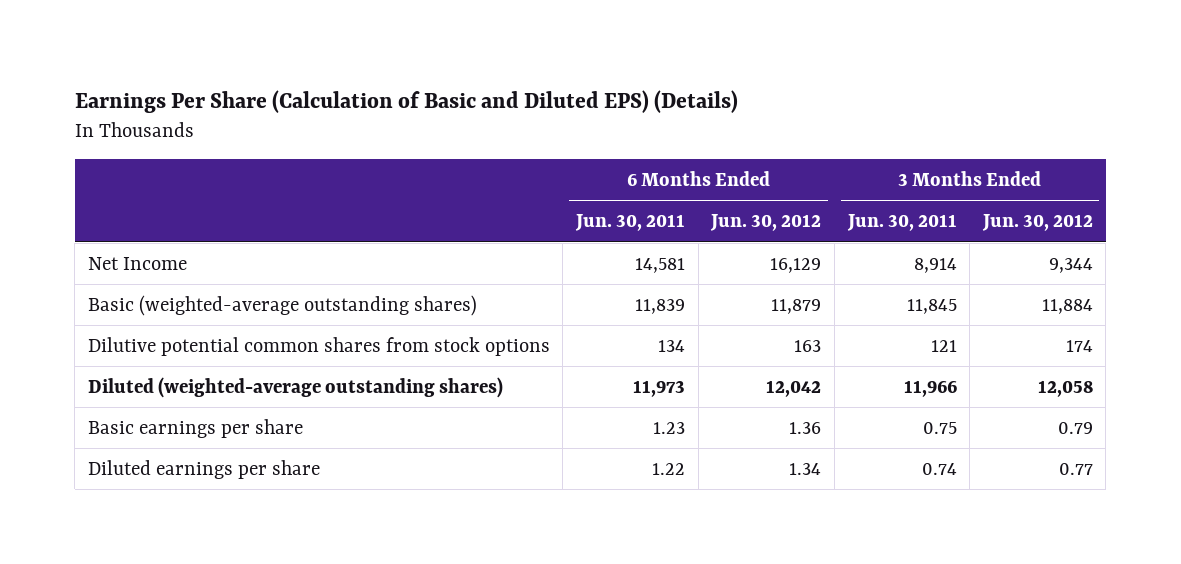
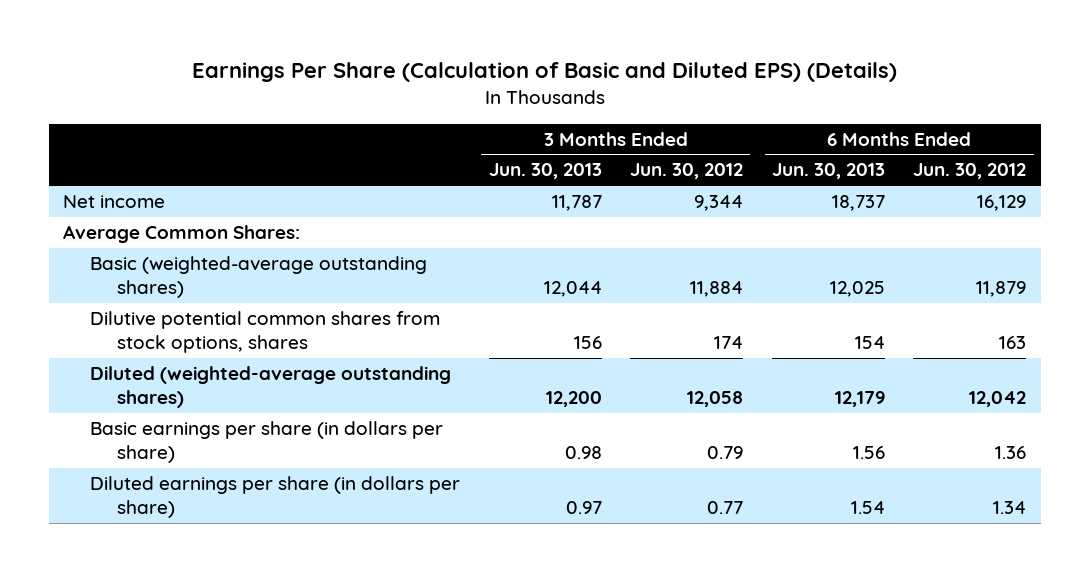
[575,214,686,232] Jun. 30, 2011 -> none
[846,214,957,232] Jun. 30, 2011 -> none
none -> [488,163,602,180] Jun. 30, 2013
none -> [771,163,885,180] Jun. 30, 2013
[87,256,187,270] Net Income -> [63,195,166,209] Net income
none -> [63,225,301,244] Average Common Shares:
[87,336,550,356] Dilutive potential common shares from stock options -> [89,311,440,354] Dilutive potential common shares from stock options, shares
[87,418,303,438] Basic earnings per share -> [89,421,443,464] Basic earnings per share (in dollars per share)
[87,459,320,479] Diluted earnings per share -> [89,476,460,519] Diluted earnings per share (in dollars per share)

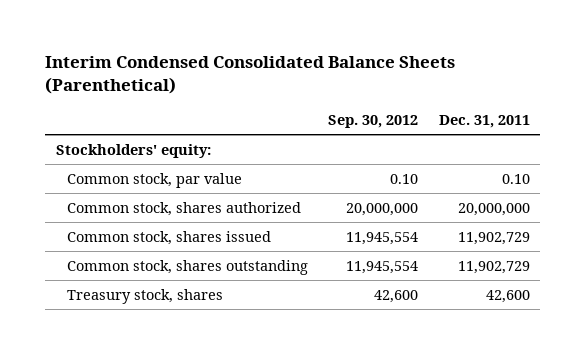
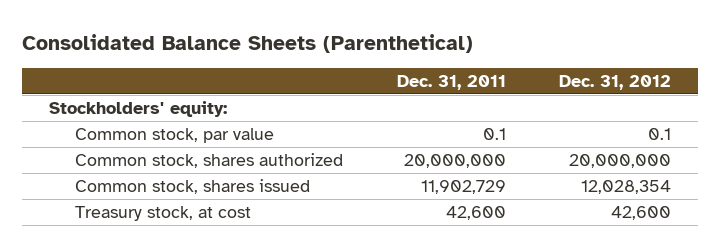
[45,56,456,95] Interim Condensed Consolidated Balance Sheets (Parenthetical) -> [21,34,473,54] Consolidated Balance Sheets (Parenthetical)
[328,115,419,129] Sep. 30, 2012 -> none
none -> [559,75,672,91] Dec. 31, 2012
[501,173,530,184] 0.10 -> [482,127,506,140] 0.1
[66,259,308,275] Common stock, shares outstanding -> none
[66,288,223,304] Treasury stock, shares -> [75,205,252,221] Treasury stock, at cost

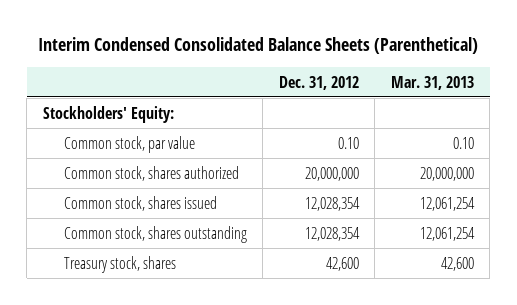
[21,34,473,54] Consolidated Balance Sheets (Parenthetical) -> [38,37,479,55] Interim Condensed Consolidated Balance Sheets (Parenthetical)
[396,75,506,91] Dec. 31, 2011 -> none
none -> [390,75,474,90] Mar. 31, 2013
[48,100,227,117] Stockholders' equity: -> [42,105,174,123] Stockholders' Equity:
[648,127,672,140] 0.1 -> [337,136,359,149] 0.10
none -> [63,225,247,243] Common stock, shares outstanding
[75,205,252,221] Treasury stock, at cost -> [63,255,176,273] Treasury stock, shares

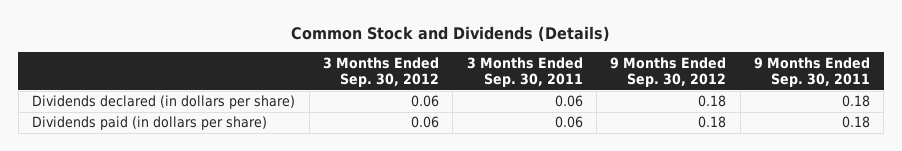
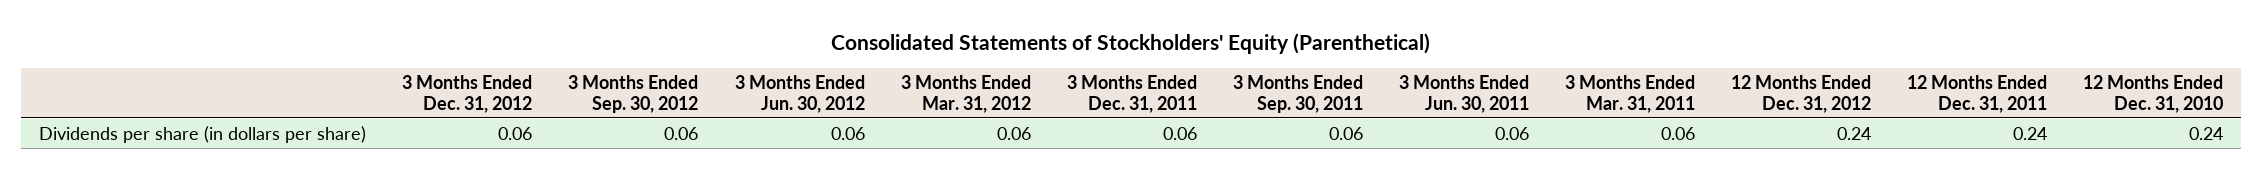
[291,26,611,43] Common Stock and Dividends (Details) -> [831,32,1431,54] Consolidated Statements of Stockholders' Equity (Parenthetical)
[610,56,727,88] 9 Months Ended Sep. 30, 2012 -> none
[753,56,870,88] 9 Months Ended Sep. 30, 2011 -> none
none -> [402,74,533,113] 3 Months Ended Dec. 31, 2012
none -> [734,74,865,113] 3 Months Ended Jun. 30, 2012
none -> [900,74,1031,113] 3 Months Ended Mar. 31, 2012
none -> [1066,74,1197,113] 3 Months Ended Dec. 31, 2011
none -> [1398,74,1529,113] 3 Months Ended Jun. 30, 2011
none -> [1564,74,1695,113] 3 Months Ended Mar. 31, 2011
none -> [1730,74,1871,113] 12 Months Ended Dec. 31, 2012
none -> [1906,74,2047,113] 12 Months Ended Dec. 31, 2011
none -> [2082,74,2223,113] 12 Months Ended Dec. 31, 2010
[32,116,268,131] Dividends paid (in dollars per share) -> none
[32,95,296,110] Dividends declared (in dollars per share) -> [39,125,367,143] Dividends per share (in dollars per share)

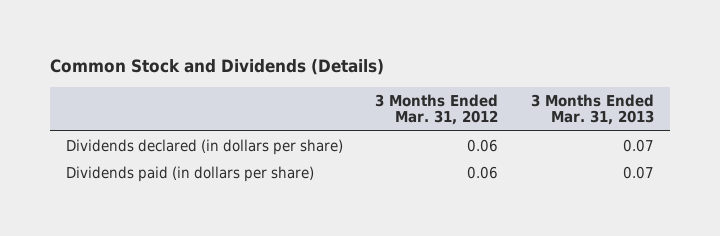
[831,32,1431,54] Consolidated Statements of Stockholders' Equity (Parenthetical) -> [49,59,384,76] Common Stock and Dividends (Details)
[402,74,533,113] 3 Months Ended Dec. 31, 2012 -> none
[568,74,699,113] 3 Months Ended Sep. 30, 2012 -> none
[734,74,865,113] 3 Months Ended Jun. 30, 2012 -> none
[1066,74,1197,113] 3 Months Ended Dec. 31, 2011 -> none
[1232,74,1363,113] 3 Months Ended Sep. 30, 2011 -> none
[1398,74,1529,113] 3 Months Ended Jun. 30, 2011 -> none
[1564,74,1695,113] 3 Months Ended Mar. 31, 2011 -> none
[1730,74,1871,113] 12 Months Ended Dec. 31, 2012 -> none
[1906,74,2047,113] 12 Months Ended Dec. 31, 2011 -> none
[2082,74,2223,113] 12 Months Ended Dec. 31, 2010 -> none
none -> [531,93,655,126] 3 Months Ended Mar. 31, 2013
[39,125,367,143] Dividends per share (in dollars per share) -> [65,138,343,155] Dividends declared (in dollars per share)
none -> [65,165,314,182] Dividends paid (in dollars per share)

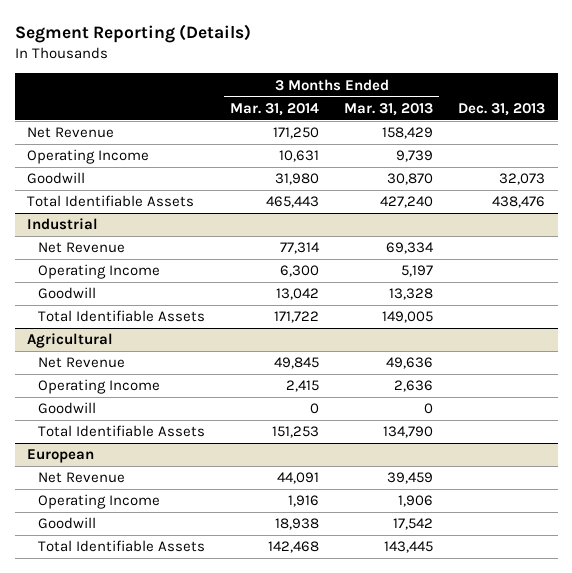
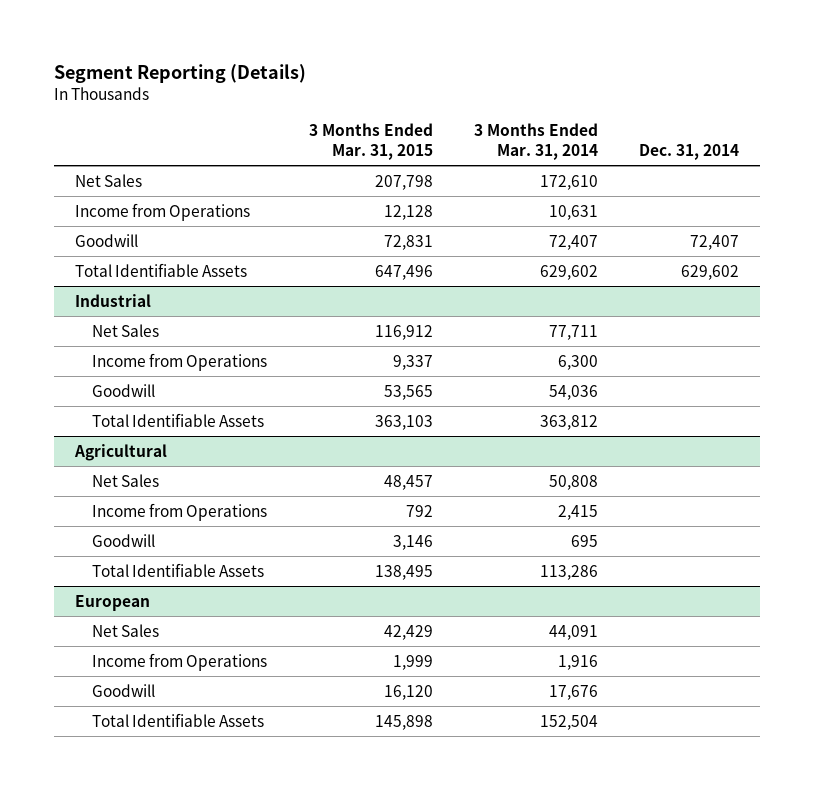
[344,102,434,116] Mar. 31, 2013 -> none
[458,102,546,116] Dec. 31, 2013 -> none
none -> [308,123,433,161] 3 Months Ended Mar. 31, 2015
none -> [639,144,740,161] Dec. 31, 2014
[27,127,115,139] Net Revenue -> [74,173,142,187] Net Sales
[273,127,320,140] 171,250 -> [539,174,598,190] 172,610
[27,149,150,165] Operating Income -> [74,202,250,221] Income from Operations
[275,173,320,186] 31,980 -> [548,234,598,250] 72,407
[266,196,320,209] 465,443 -> [539,264,598,280] 629,602
[38,242,126,254] Net Revenue -> [92,323,160,337] Net Sales
[280,242,321,255] 77,314 -> [548,324,598,340] 77,711
[38,264,161,280] Operating Income -> [92,352,268,371] Income from Operations
[276,288,320,301] 13,042 -> [548,384,598,400] 54,036
[274,311,320,324] 171,722 -> [539,414,598,430] 363,812
[38,357,126,369] Net Revenue -> [92,473,160,487] Net Sales
[274,357,320,370] 49,845 -> [548,474,598,490] 50,808
[38,379,161,395] Operating Income -> [92,502,268,521] Income from Operations
[310,403,320,415] 0 -> [570,534,598,547] 695
[272,426,320,439] 151,253 -> [539,564,598,580] 113,286
[38,472,126,484] Net Revenue -> [92,623,160,637] Net Sales
[38,494,161,510] Operating Income -> [92,652,268,671] Income from Operations
[275,518,320,531] 18,938 -> [548,684,598,700] 17,676
[268,541,320,554] 142,468 -> [539,714,598,730] 152,504

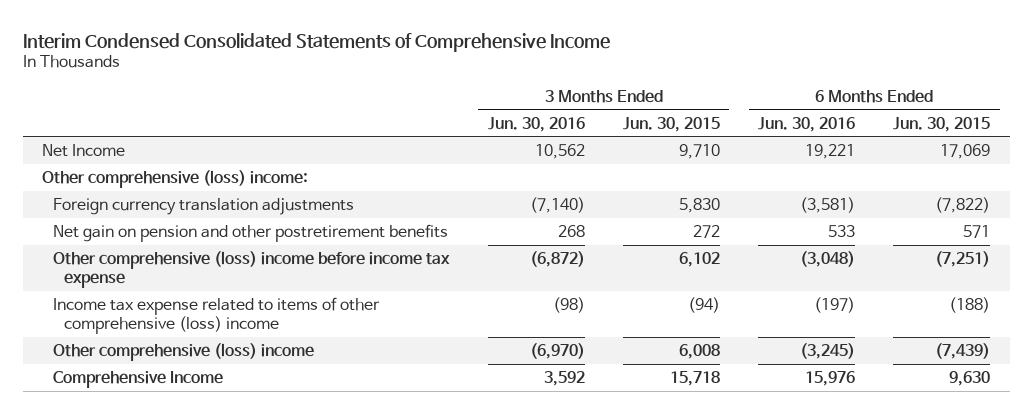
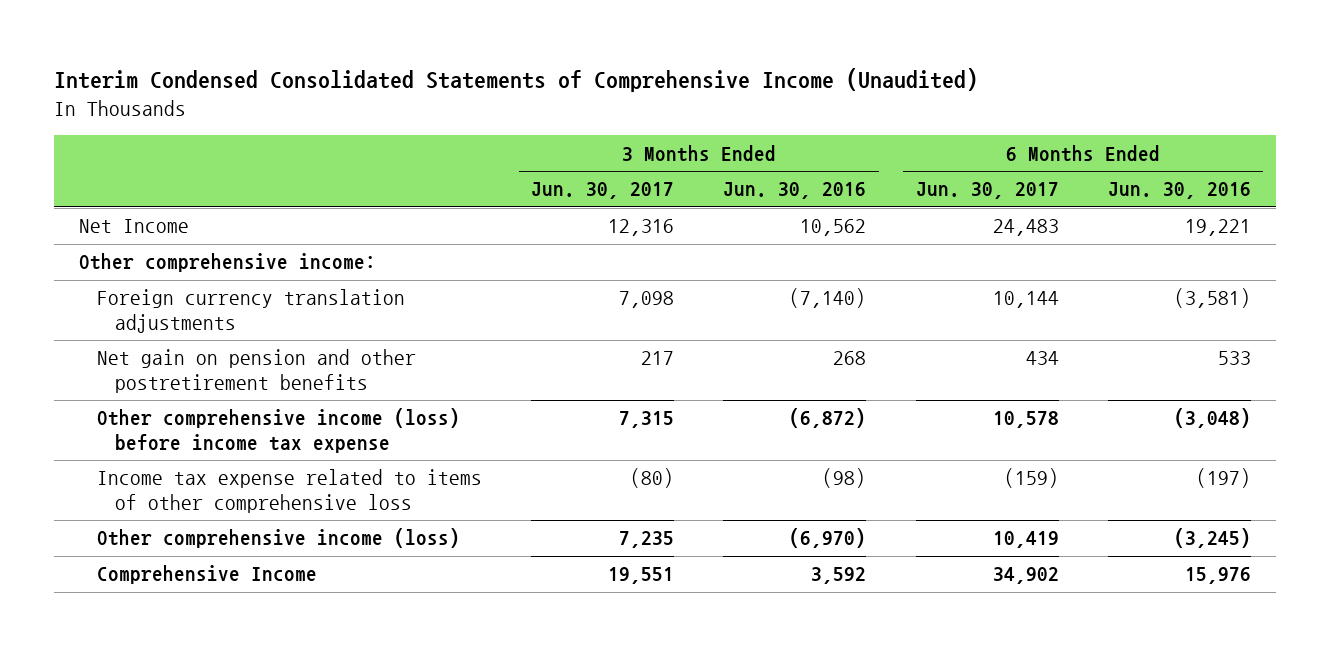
[23,32,611,52] Interim Condensed Consolidated Statements of Comprehensive Income -> [54,67,979,92] Interim Condensed Consolidated Statements of Comprehensive Income (Unaudited)
[622,116,720,132] Jun. 30, 2015 -> none
[893,116,991,132] Jun. 30, 2015 -> none
none -> [531,182,675,200] Jun. 30, 2017
none -> [915,182,1059,200] Jun. 30, 2017
[42,169,309,188] Other comprehensive (loss) income: -> [78,253,376,273] Other comprehensive income:
[53,250,451,288] Other comprehensive (loss) income before income tax expense -> [96,408,460,454] Other comprehensive income (loss) before income tax expense
[53,296,381,334] Income tax expense related to items of other comprehensive (loss) income -> [96,469,482,514] Income tax expense related to items of other comprehensive loss
[53,342,315,361] Other comprehensive (loss) income -> [96,528,460,549] Other comprehensive income (loss)

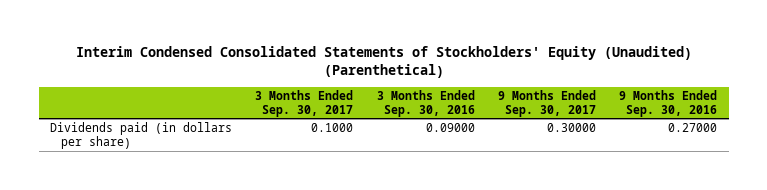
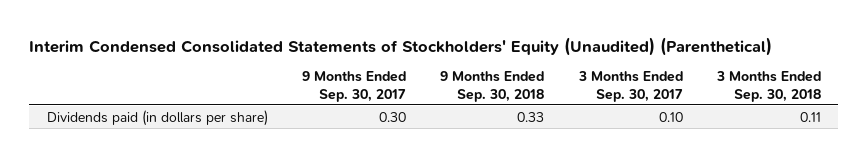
[376,89,475,117] 3 Months Ended Sep. 30, 2016 -> none
[619,89,718,117] 9 Months Ended Sep. 30, 2016 -> none
none -> [440,71,545,102] 9 Months Ended Sep. 30, 2018
none -> [716,71,822,102] 3 Months Ended Sep. 30, 2018
[311,123,354,133] 0.1000 -> [658,111,683,122] 0.10
[546,123,596,133] 0.30000 -> [379,111,407,122] 0.30

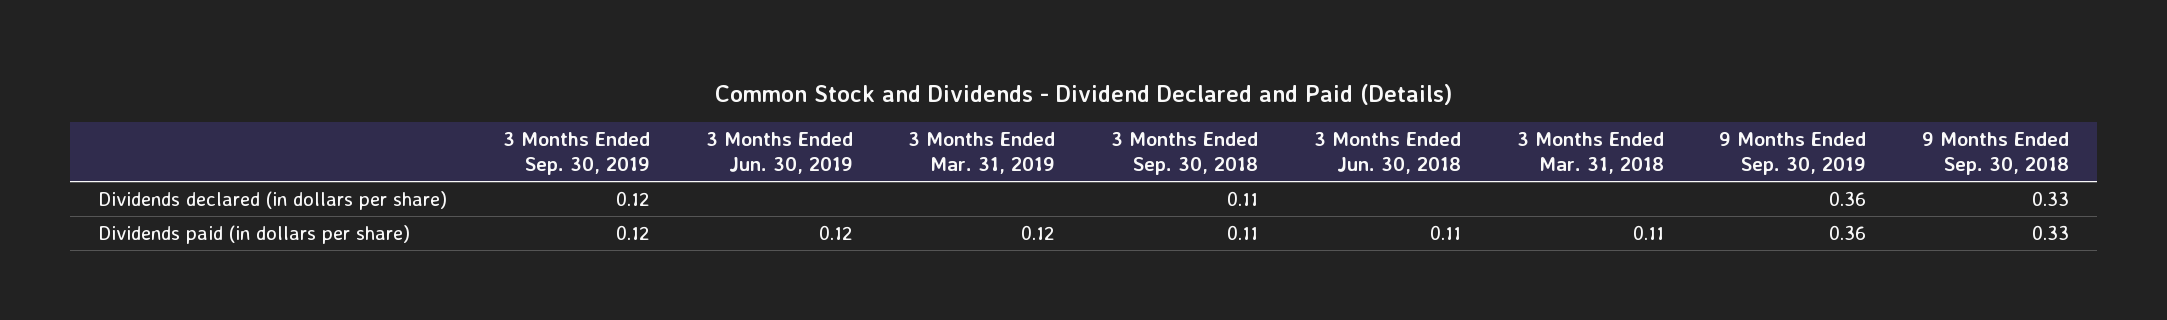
[29,36,773,56] Interim Condensed Consolidated Statements of Stockholders' Equity (Unaudited) (Parenthetical) -> [714,83,1452,105] Common Stock and Dividends - Dividend Declared and Paid (Details)
[302,71,407,102] 9 Months Ended Sep. 30, 2017 -> none
[577,71,683,102] 3 Months Ended Sep. 30, 2017 -> none
none -> [502,132,650,175] 3 Months Ended Sep. 30, 2019
none -> [705,132,853,174] 3 Months Ended Jun. 30, 2019
none -> [908,132,1056,174] 3 Months Ended Mar. 31, 2019
none -> [1313,132,1461,174] 3 Months Ended Jun. 30, 2018
none -> [1516,132,1664,174] 3 Months Ended Mar. 31, 2018
none -> [1719,132,1867,175] 9 Months Ended Sep. 30, 2019
none -> [97,191,447,211] Dividends declared (in dollars per share)

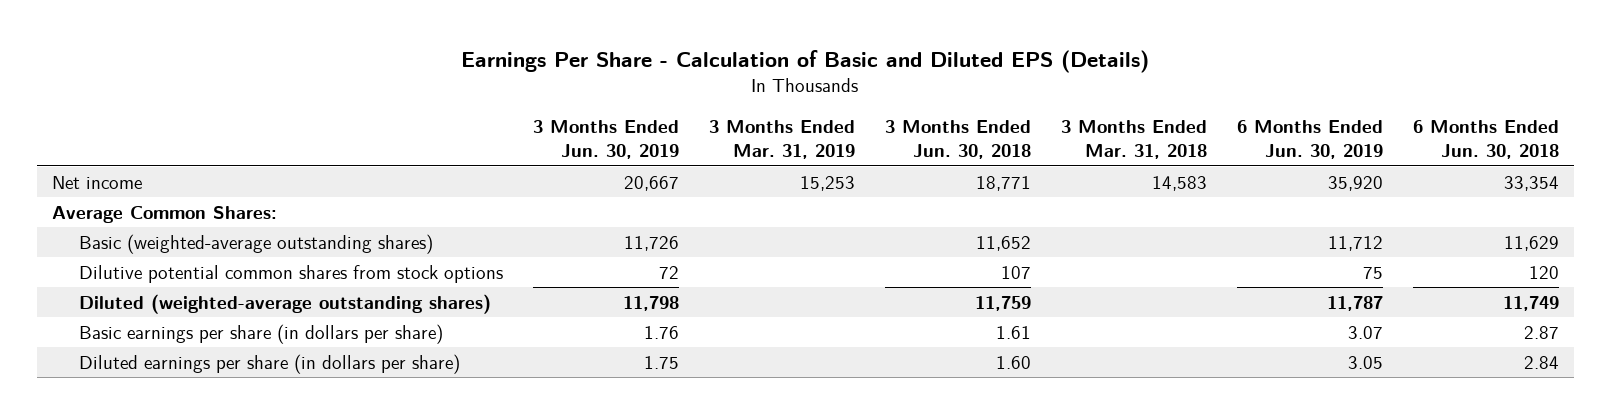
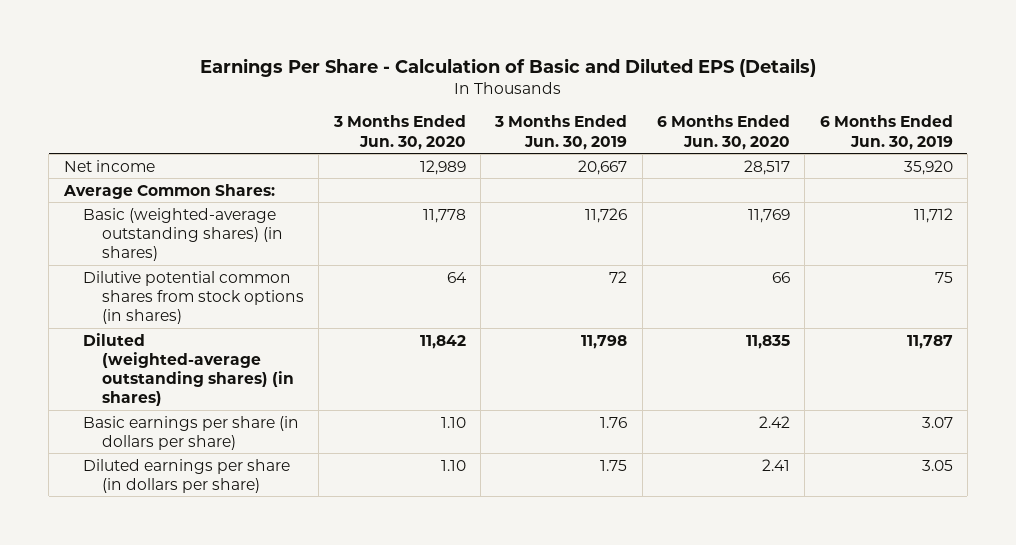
[708,120,855,160] 3 Months Ended Mar. 31, 2019 -> none
[884,120,1031,160] 3 Months Ended Jun. 30, 2018 -> none
[1060,120,1207,160] 3 Months Ended Mar. 31, 2018 -> none
[1412,120,1559,160] 6 Months Ended Jun. 30, 2018 -> none
none -> [332,115,466,150] 3 Months Ended Jun. 30, 2020
none -> [656,115,790,150] 6 Months Ended Jun. 30, 2020
[78,233,433,254] Basic (weighted-average outstanding shares) -> [82,207,283,262] Basic (weighted-average outstanding shares) (in shares)
[78,264,503,283] Dilutive potential common shares from stock options -> [82,270,304,325] Dilutive potential common shares from stock options (in shares)
[78,293,491,314] Diluted (weighted-average outstanding shares) -> [82,332,294,407] Diluted (weighted-average outstanding shares) (in shares)

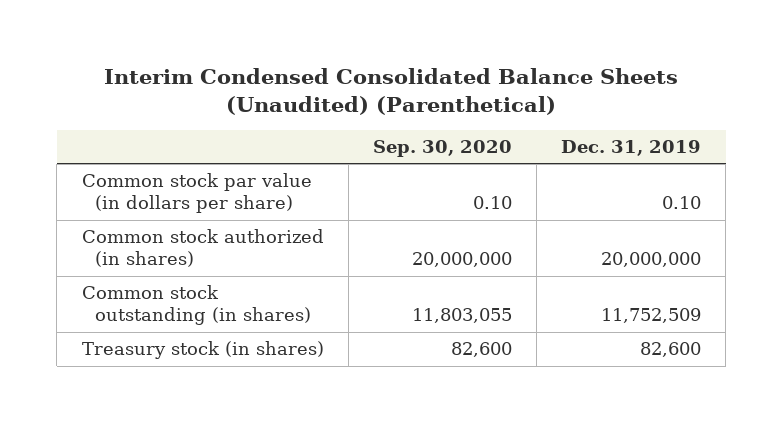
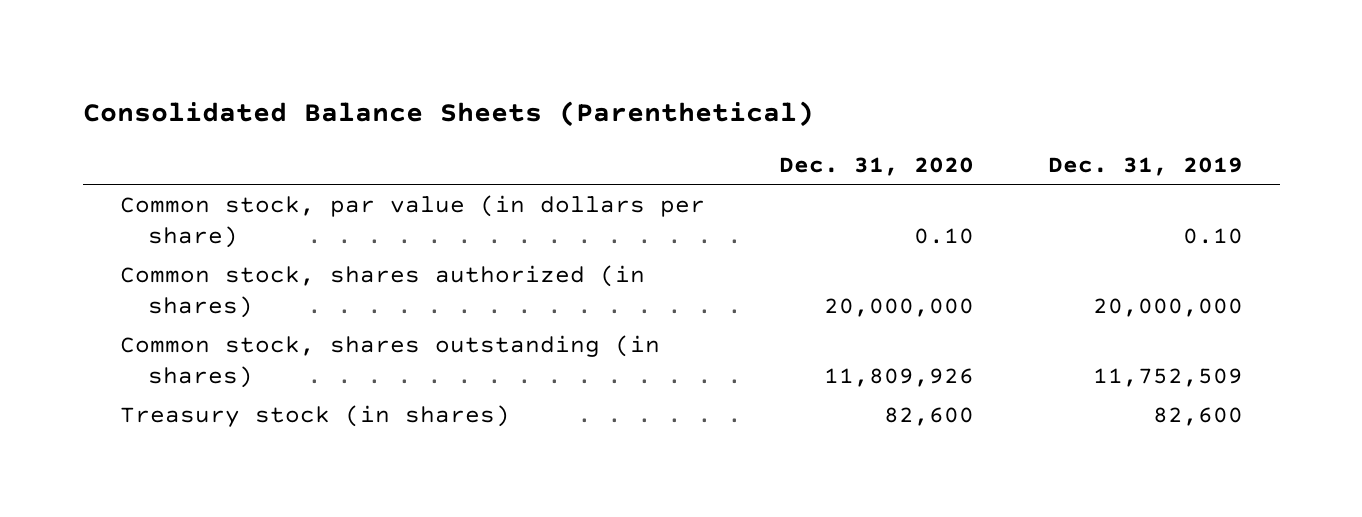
[104,68,679,115] Interim Condensed Consolidated Balance Sheets (Unaudited) (Parenthetical) -> [82,100,814,127] Consolidated Balance Sheets (Parenthetical)
[372,139,512,157] Sep. 30, 2020 -> none
none -> [778,157,974,177] Dec. 31, 2020
[81,173,312,214] Common stock par value (in dollars per share) -> [119,194,705,248] Common stock, par value (in dollars per share)
[81,229,324,268] Common stock authorized (in shares) -> [119,264,645,318] Common stock, shares authorized (in shares)
[81,285,311,326] Common stock outstanding (in shares) -> [119,334,660,388] Common stock, shares outstanding (in shares)

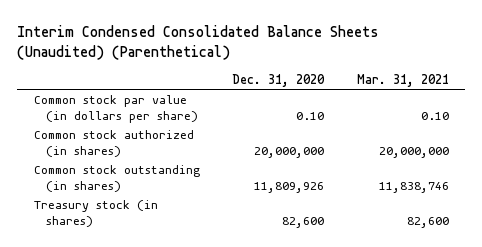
[82,100,814,127] Consolidated Balance Sheets (Parenthetical) -> [17,25,380,60] Interim Condensed Consolidated Balance Sheets (Unaudited) (Parenthetical)
[1047,157,1243,177] Dec. 31, 2019 -> none
none -> [356,73,449,87] Mar. 31, 2021
[119,194,705,248] Common stock, par value (in dollars per share) -> [33,95,198,123] Common stock par value (in dollars per share)
[119,264,645,318] Common stock, shares authorized (in shares) -> [33,130,194,157] Common stock authorized (in shares)
[119,334,660,388] Common stock, shares outstanding (in shares) -> [33,165,200,192] Common stock outstanding (in shares)

